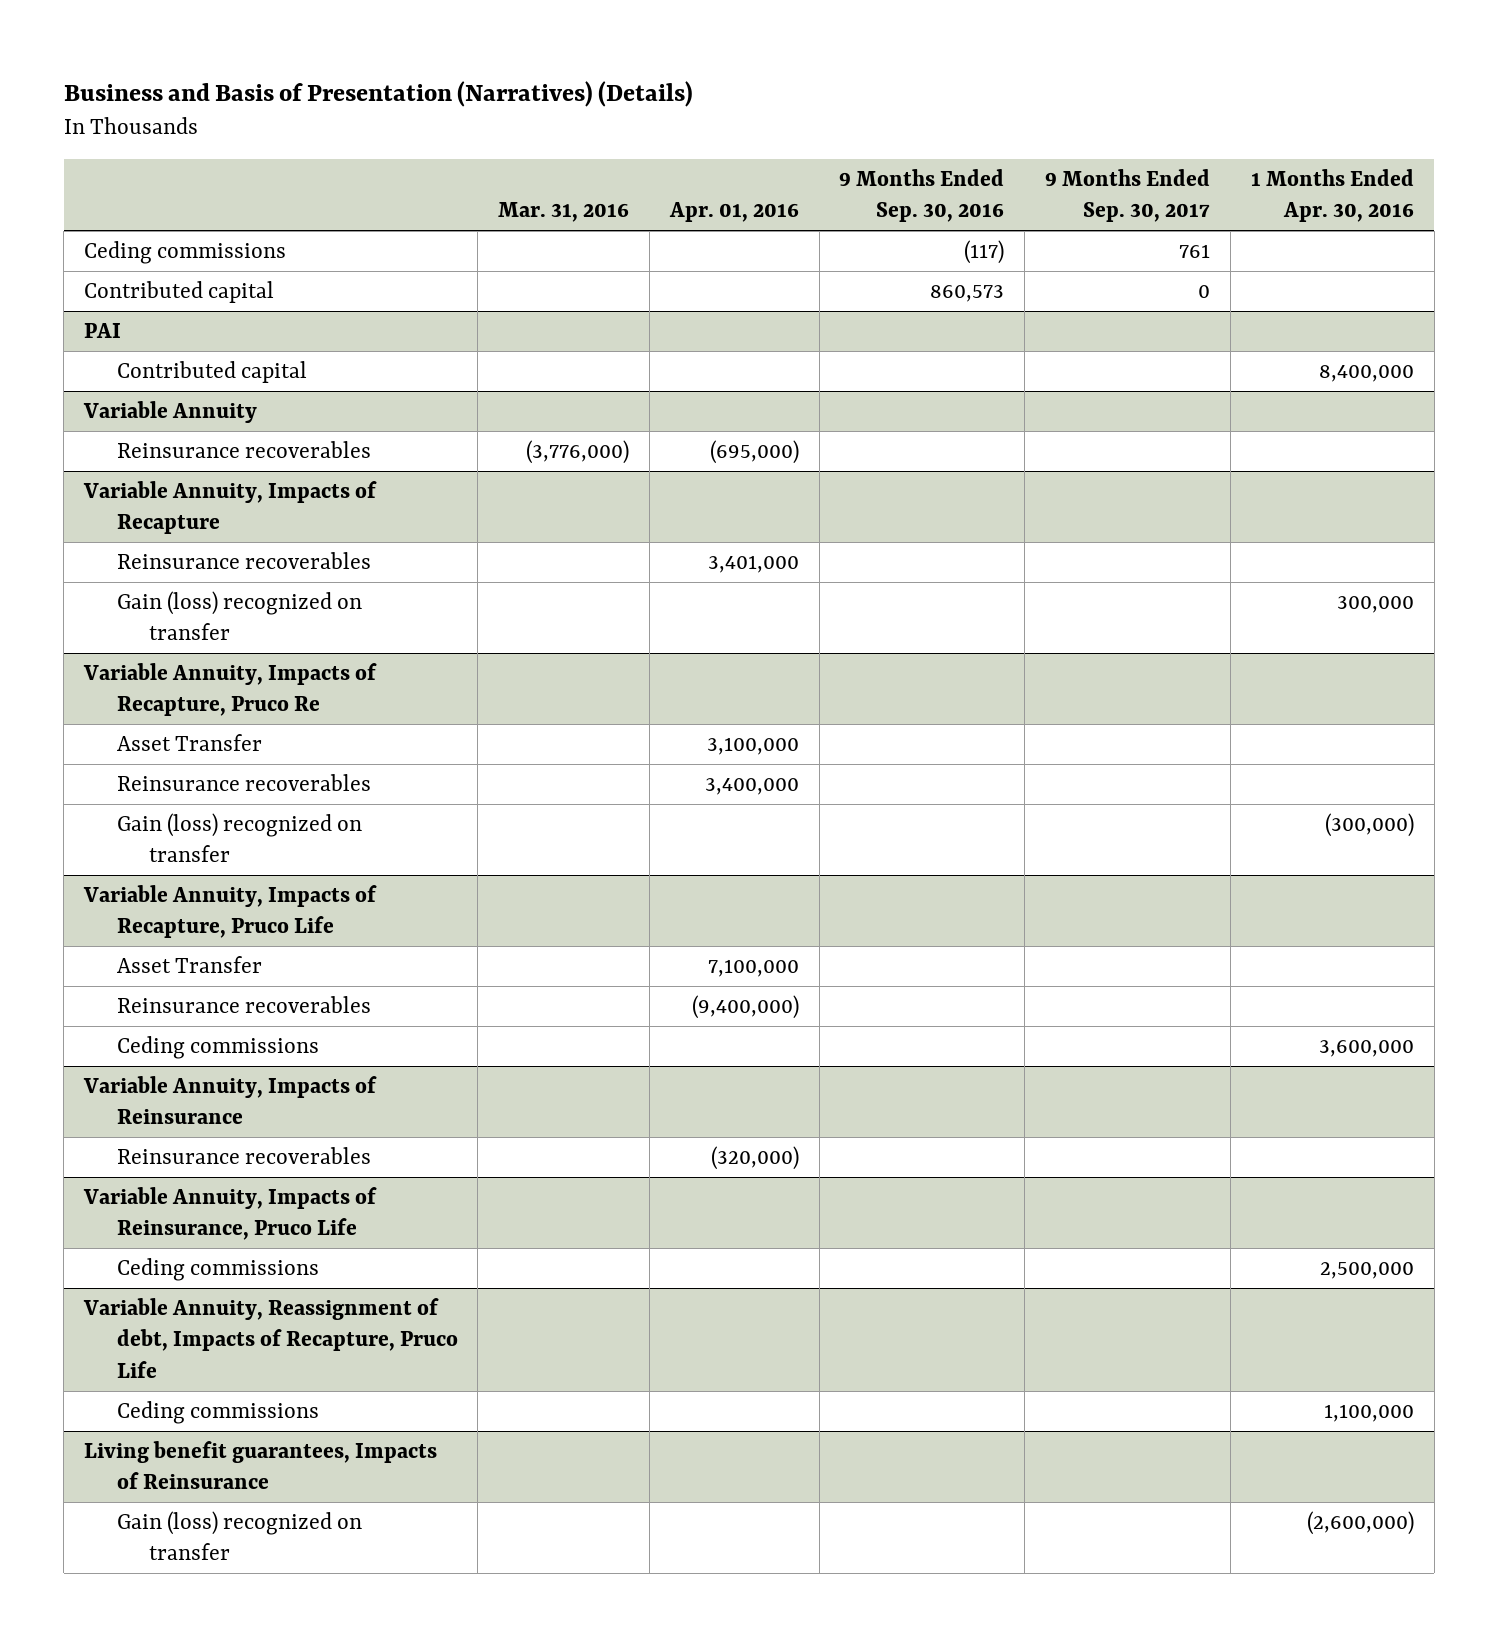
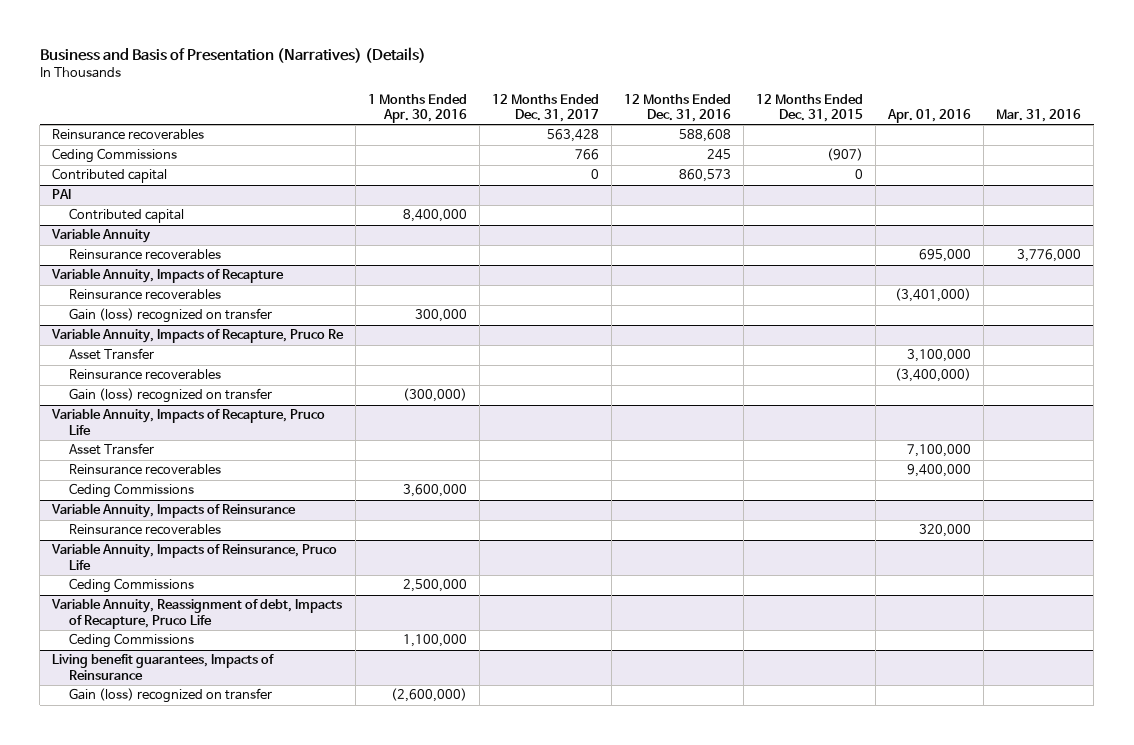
[839,168,1005,223] 9 Months Ended Sep. 30, 2016 -> none
[1045,168,1211,223] 9 Months Ended Sep. 30, 2017 -> none
none -> [492,93,600,123] 12 Months Ended Dec. 31, 2017
none -> [624,93,732,123] 12 Months Ended Dec. 31, 2016
none -> [756,93,864,123] 12 Months Ended Dec. 31, 2015
none -> [52,129,205,141] Reinsurance recoverables
[83,240,286,264] Ceding commissions -> [52,148,178,164] Ceding Commissions
[526,439,630,464] (3,776,000) -> [1017,249,1082,263] 3,776,000
[709,439,799,464] (695,000) -> [919,249,972,263] 695,000
[707,554,799,573] 3,401,000 -> [895,288,972,303] (3,401,000)
[704,777,799,795] 3,400,000 -> [895,368,972,383] (3,400,000)
[691,994,799,1019] (9,400,000) -> [907,464,972,478] 9,400,000
[116,1035,319,1059] Ceding commissions -> [69,483,195,499] Ceding Commissions
[710,1145,799,1170] (320,000) -> [919,524,972,538] 320,000
[116,1257,319,1281] Ceding commissions -> [69,578,195,594] Ceding Commissions
[116,1400,319,1424] Ceding commissions -> [69,633,195,649] Ceding Commissions

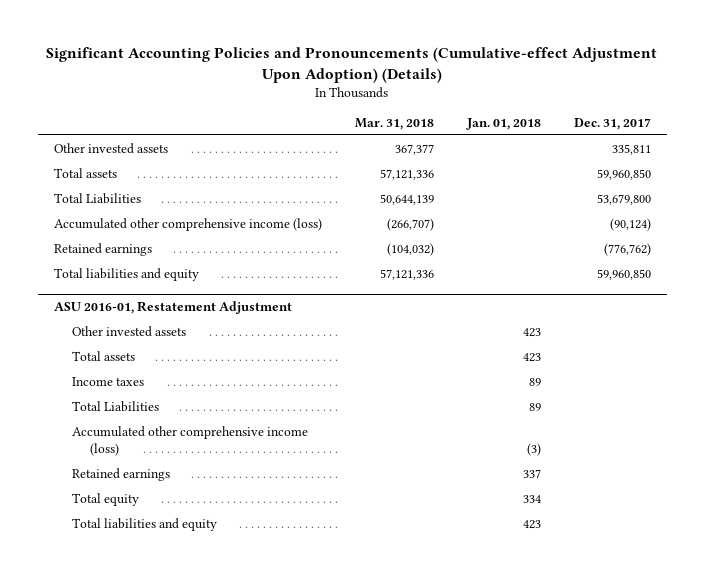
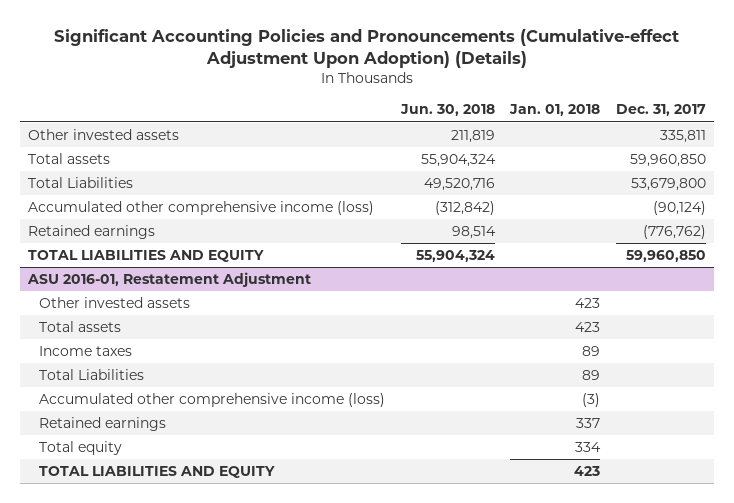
[354,117,434,130] Mar. 31, 2018 -> none
none -> [399,104,495,117] Jun. 30, 2018
[53,267,199,281] Total liabilities and equity -> [27,250,264,263] TOTAL LIABILITIES AND EQUITY
[71,517,217,531] Total liabilities and equity -> [38,466,275,479] TOTAL LIABILITIES AND EQUITY

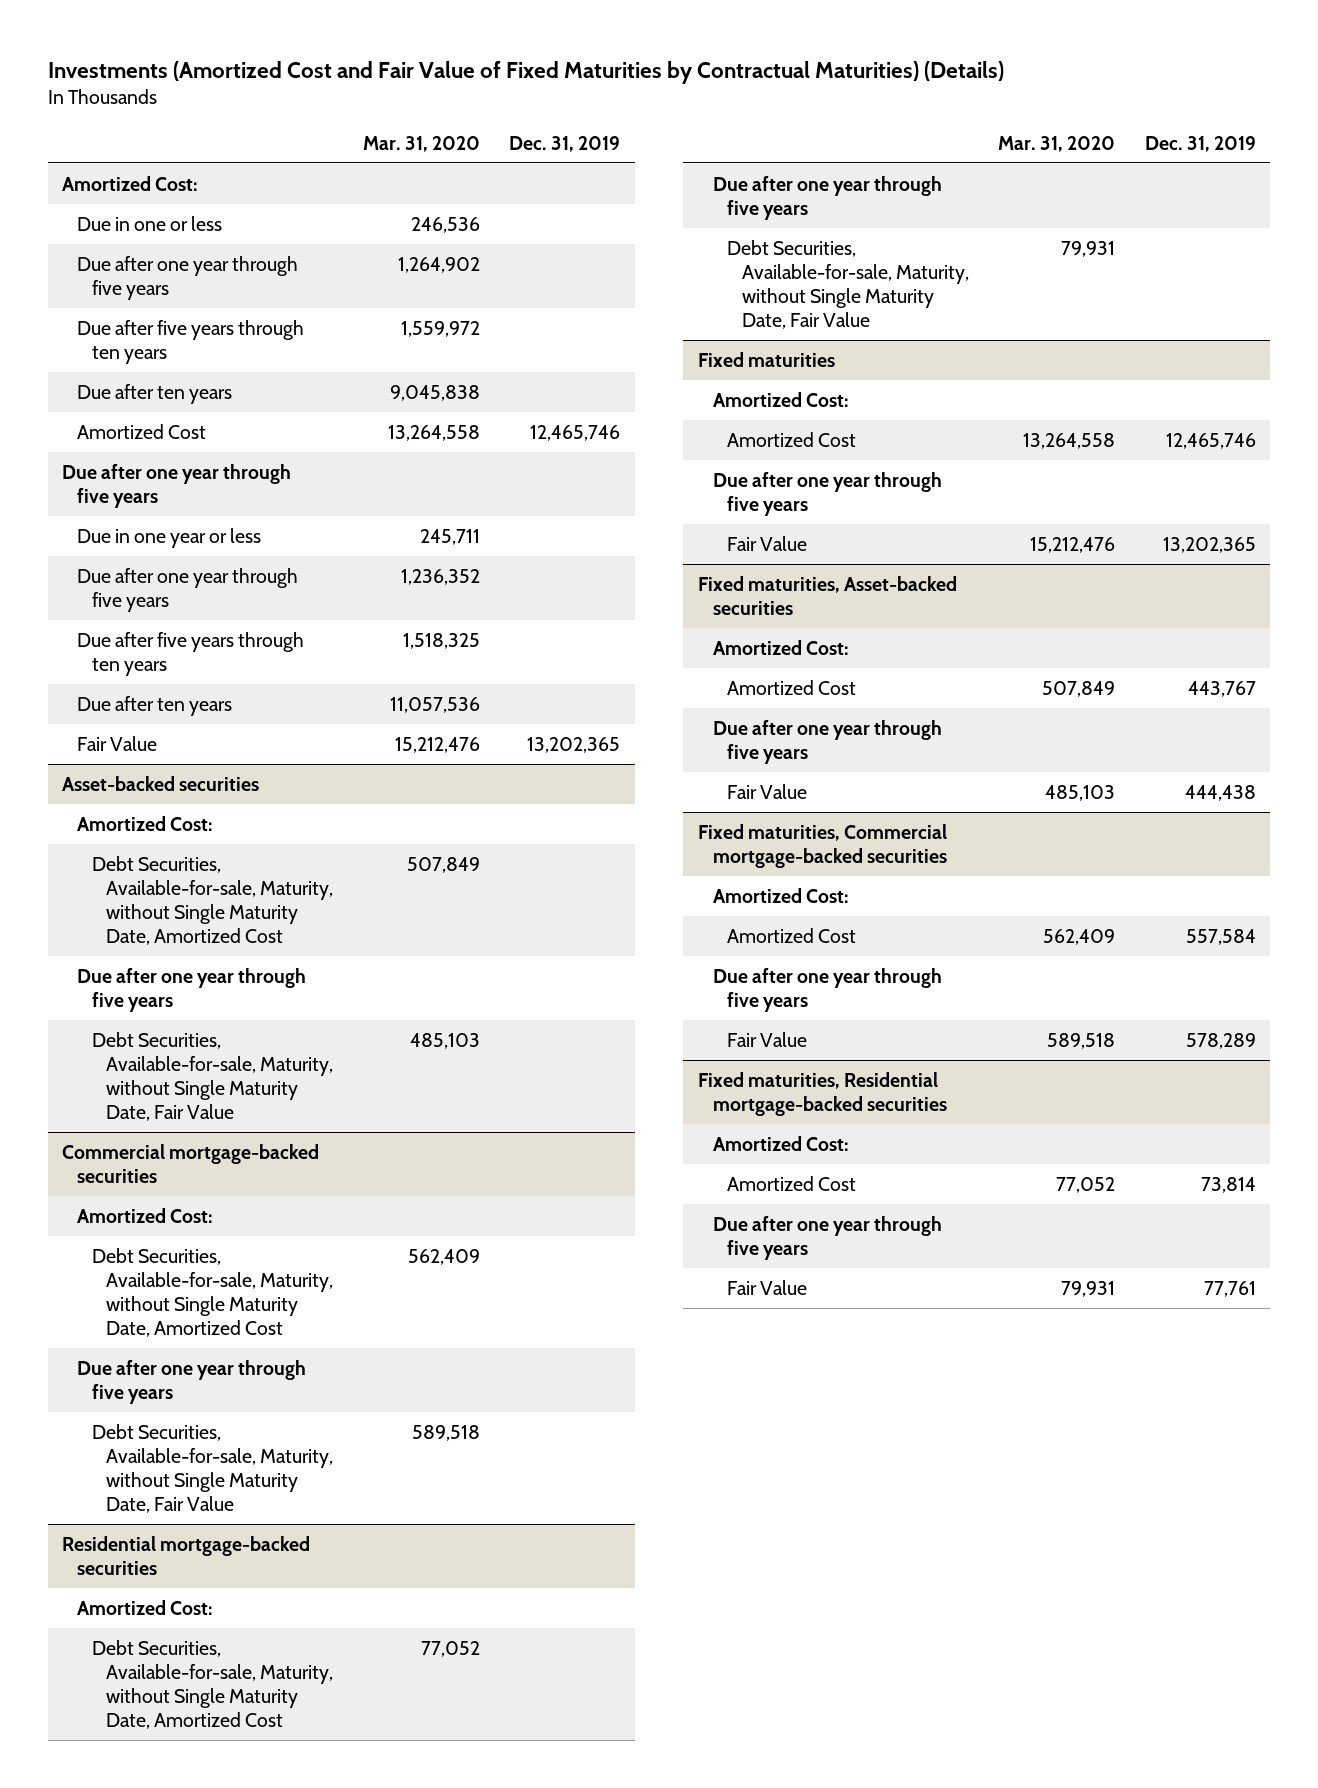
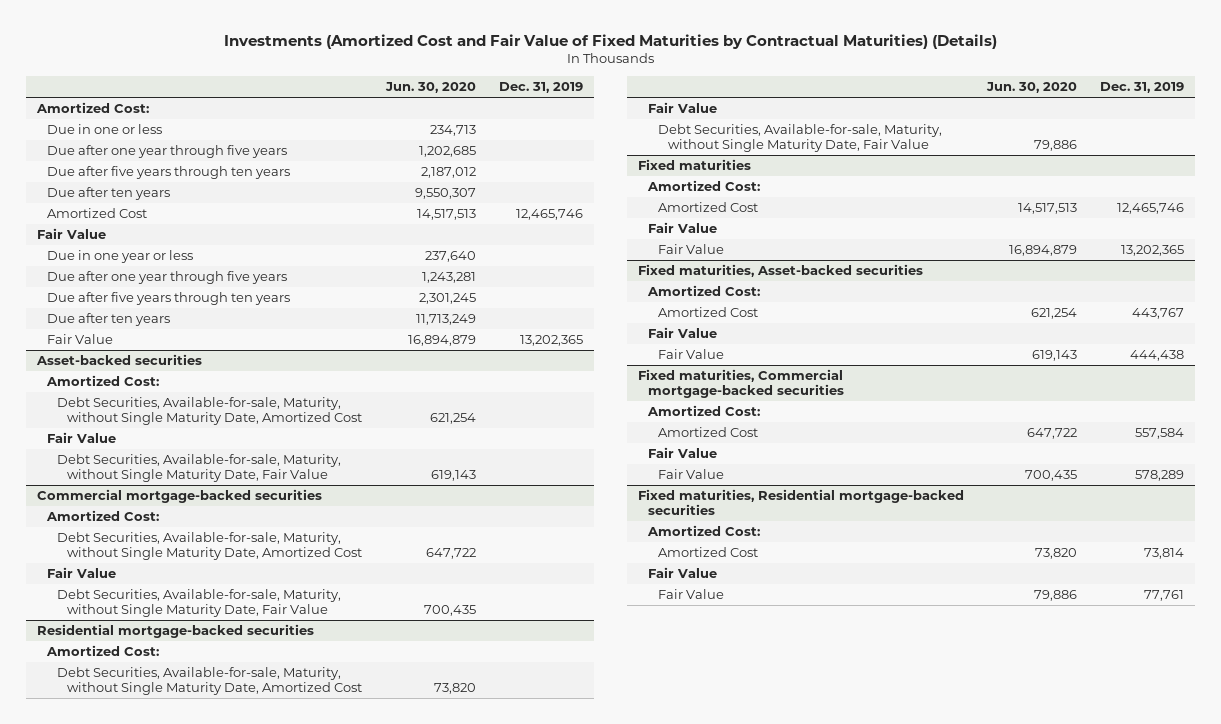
[362,135,480,152] Mar. 31, 2020 -> none
none -> [385,82,477,94] Jun. 30, 2020
[62,463,292,508] Due after one year through five years -> [37,228,107,240] Fair Value
[76,967,306,1012] Due after one year through five years -> [47,432,117,444] Fair Value
[76,1359,306,1404] Due after one year through five years -> [47,567,117,579] Fair Value
[712,175,942,220] Due after one year through five years -> [648,102,718,114] Fair Value
[712,471,942,516] Due after one year through five years -> [648,222,718,234] Fair Value
[712,719,942,764] Due after one year through five years -> [648,327,718,339] Fair Value
[712,967,942,1012] Due after one year through five years -> [648,447,718,459] Fair Value
[712,1215,942,1260] Due after one year through five years -> [648,567,718,579] Fair Value

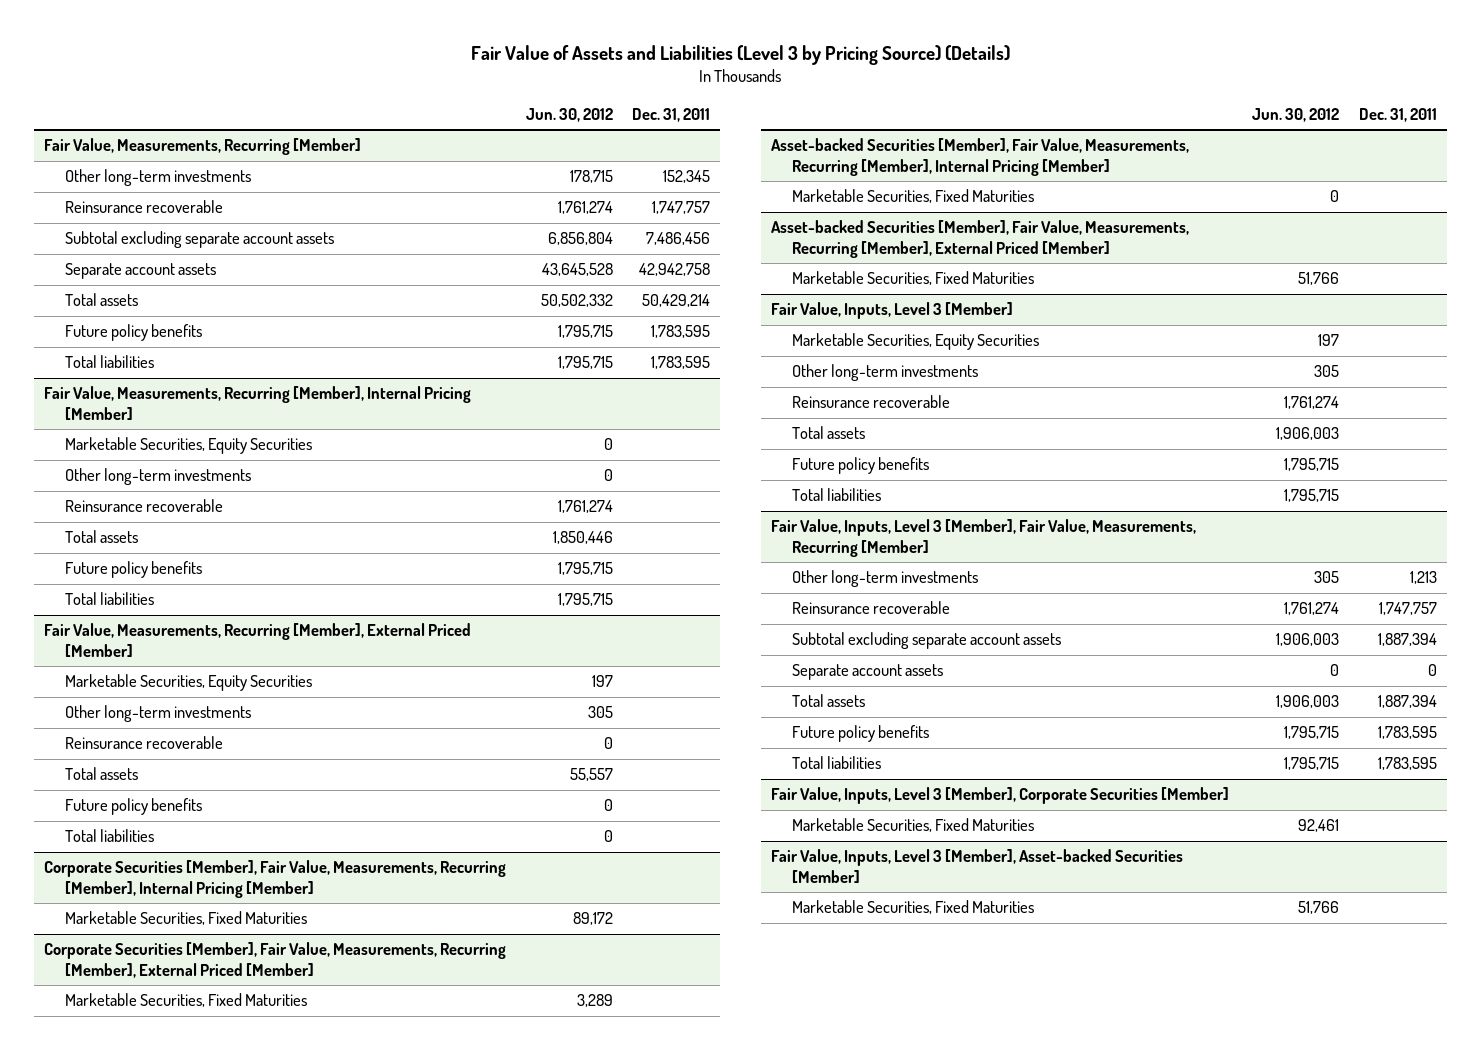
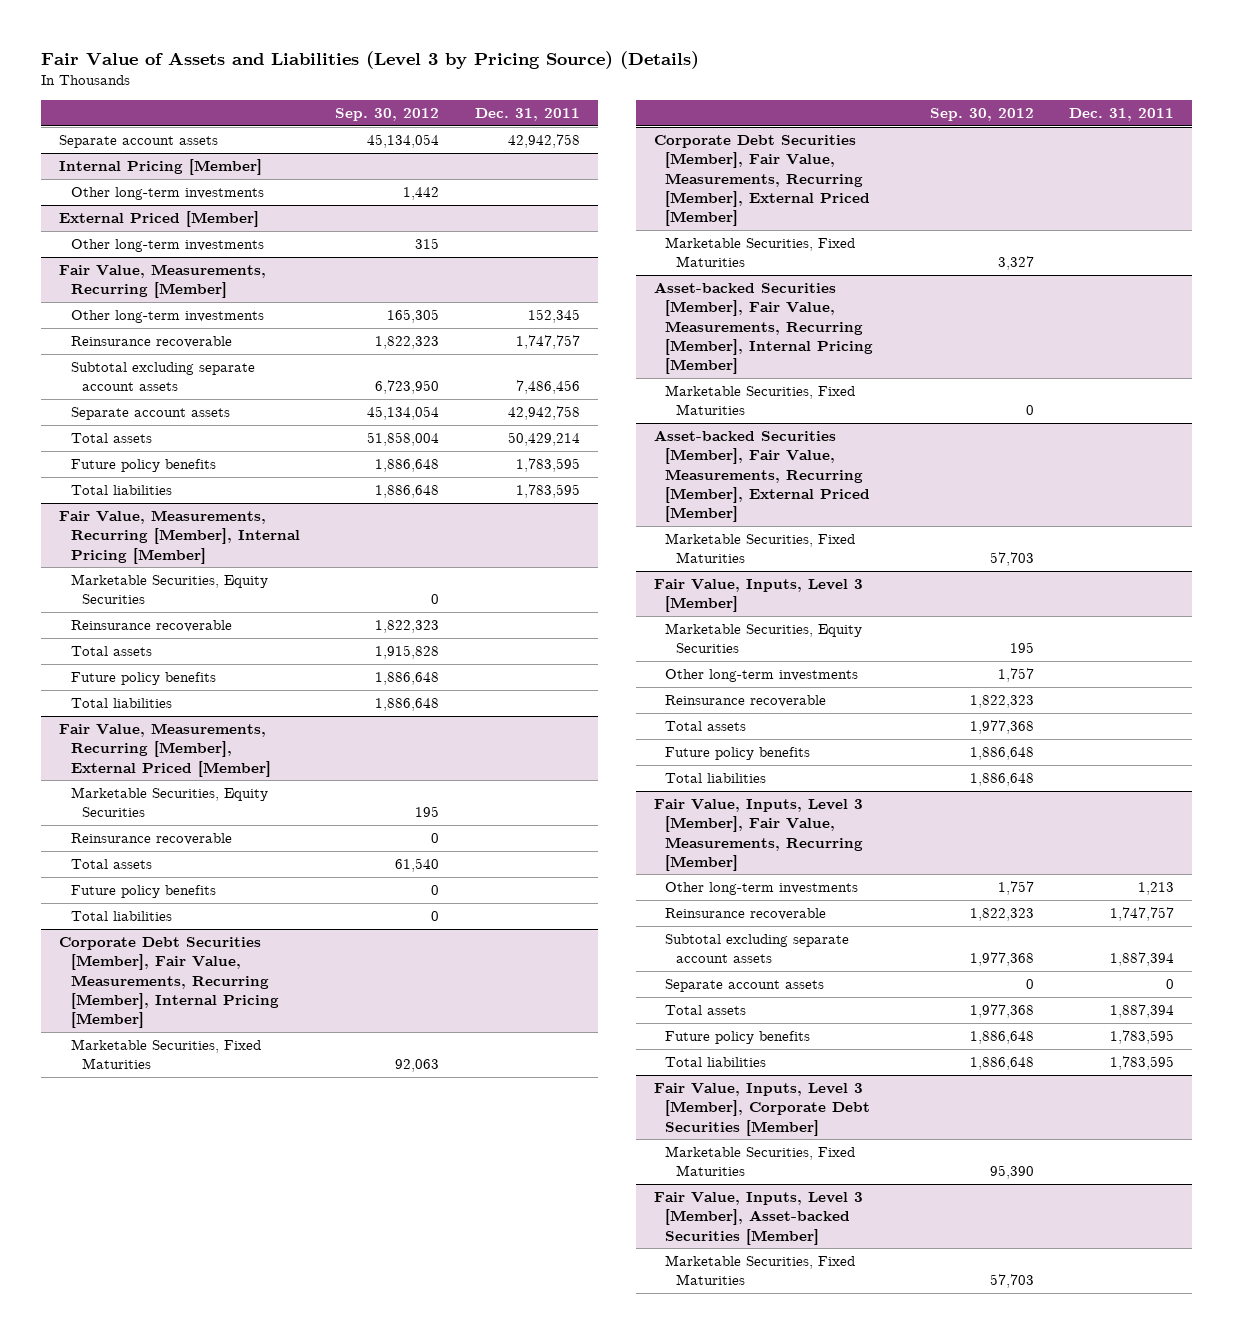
[525,107,613,122] Jun. 30, 2012 -> none
none -> [335,108,440,122] Sep. 30, 2012
none -> [59,135,219,149] Separate account assets
none -> [59,159,263,176] Internal Pricing [Member]
none -> [70,187,264,201] Other long-term investments
none -> [59,211,260,228] External Priced [Member]
none -> [70,239,264,253] Other long-term investments
[65,468,252,486] Other long-term investments -> none
[65,705,252,723] Other long-term investments -> none
[43,860,506,898] Corporate Securities [Member], Fair Value, Measurements, Recurring [Member], Internal Pricing [Member] -> [59,937,279,1028] Corporate Debt Securities [Member], Fair Value, Measurements, Recurring [Member], Internal Pricing [Member]
[43,942,506,978] Corporate Securities [Member], Fair Value, Measurements, Recurring [Member], External Priced [Member] -> [653,135,870,226] Corporate Debt Securities [Member], Fair Value, Measurements, Recurring [Member], External Priced [Member]
[770,787,1229,805] Fair Value, Inputs, Level 3 [Member], Corporate Securities [Member] -> [653,1083,870,1136] Fair Value, Inputs, Level 3 [Member], Corporate Debt Securities [Member]

